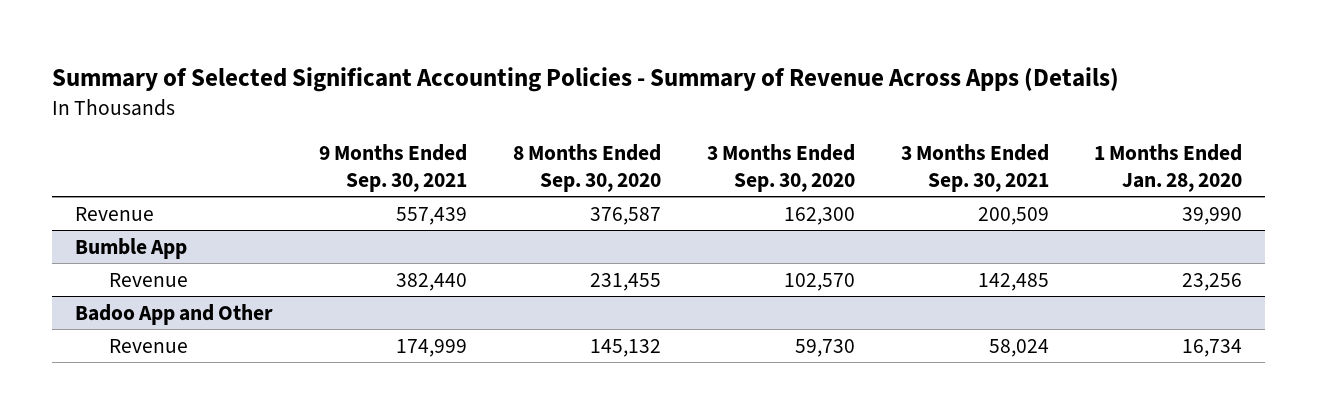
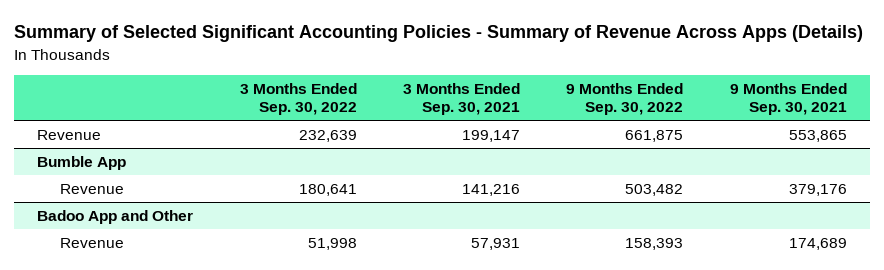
[512,143,661,192] 8 Months Ended Sep. 30, 2020 -> none
[706,143,855,192] 3 Months Ended Sep. 30, 2020 -> none
[1094,143,1243,192] 1 Months Ended Jan. 28, 2020 -> none
none -> [239,82,357,116] 3 Months Ended Sep. 30, 2022
none -> [566,82,684,116] 9 Months Ended Sep. 30, 2022
[395,206,467,225] 557,439 -> [788,129,847,142] 553,865
[977,206,1049,225] 200,509 -> [461,129,520,142] 199,147
[395,272,467,291] 382,440 -> [788,183,847,196] 379,176
[977,272,1049,291] 142,485 -> [461,183,520,196] 141,216
[395,338,467,357] 174,999 -> [788,237,847,250] 174,689
[988,338,1049,357] 58,024 -> [470,237,520,250] 57,931

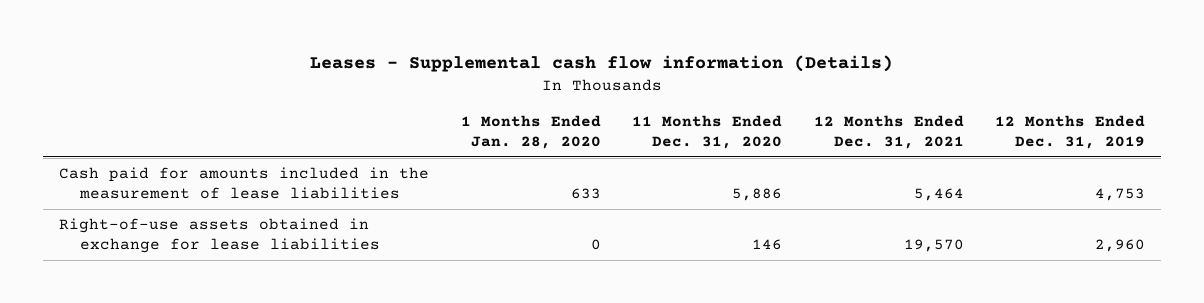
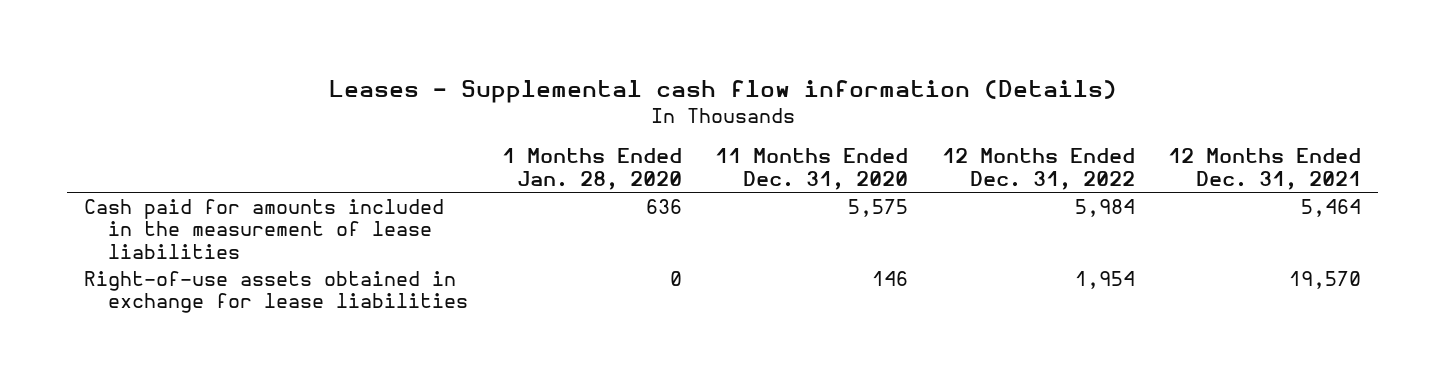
[995,115,1146,149] 12 Months Ended Dec. 31, 2019 -> none
none -> [941,148,1135,190] 12 Months Ended Dec. 31, 2022
[570,187,601,199] 633 -> [645,199,682,215] 636
[732,187,783,201] 5,886 -> [848,199,909,218] 5,575

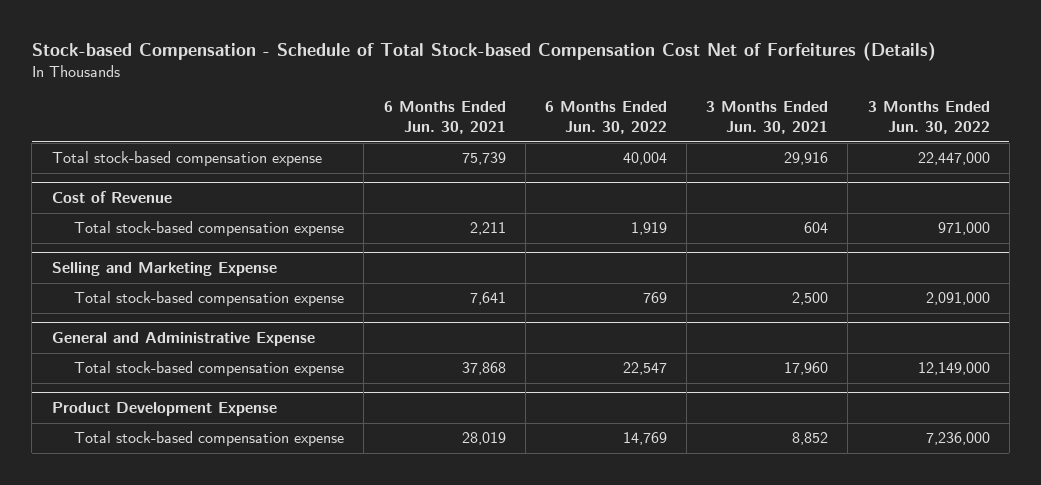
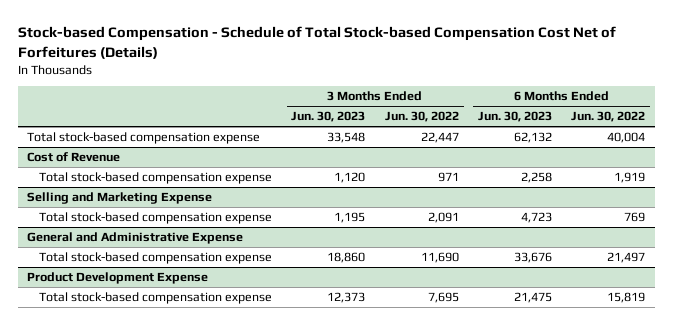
[383,101,506,135] 6 Months Ended Jun. 30, 2021 -> none
[706,101,829,135] 3 Months Ended Jun. 30, 2021 -> none
none -> [291,111,366,123] Jun. 30, 2023
none -> [478,111,553,123] Jun. 30, 2023
[917,152,990,166] 22,447,000 -> [420,132,459,144] 22,447
[937,222,990,236] 971,000 -> [437,172,459,183] 971
[925,292,990,306] 2,091,000 -> [427,212,459,224] 2,091
[622,362,667,376] 22,547 -> [607,252,646,264] 21,497
[917,362,990,376] 12,149,000 -> [420,252,459,264] 11,690
[622,432,667,446] 14,769 -> [607,292,646,304] 15,819
[925,432,990,446] 7,236,000 -> [427,292,459,304] 7,695

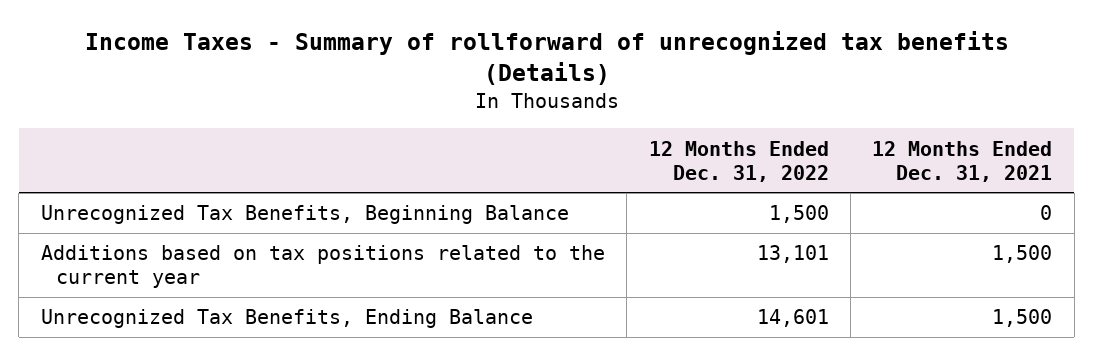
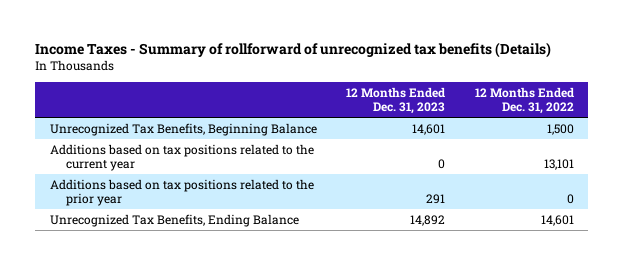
[872,140,1053,182] 12 Months Ended Dec. 31, 2021 -> none
none -> [346,87,446,115] 12 Months Ended Dec. 31, 2023
none -> [49,178,314,207] Additions based on tax positions related to the prior year

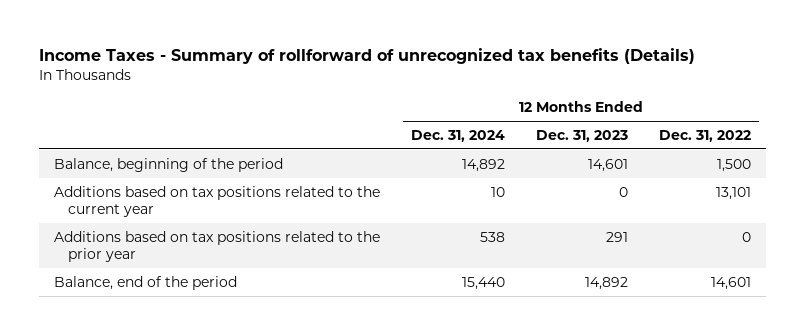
none -> [411,129,506,142] Dec. 31, 2024
[49,122,317,136] Unrecognized Tax Benefits, Beginning Balance -> [54,157,284,172] Balance, beginning of the period
[49,213,299,227] Unrecognized Tax Benefits, Ending Balance -> [54,275,238,290] Balance, end of the period

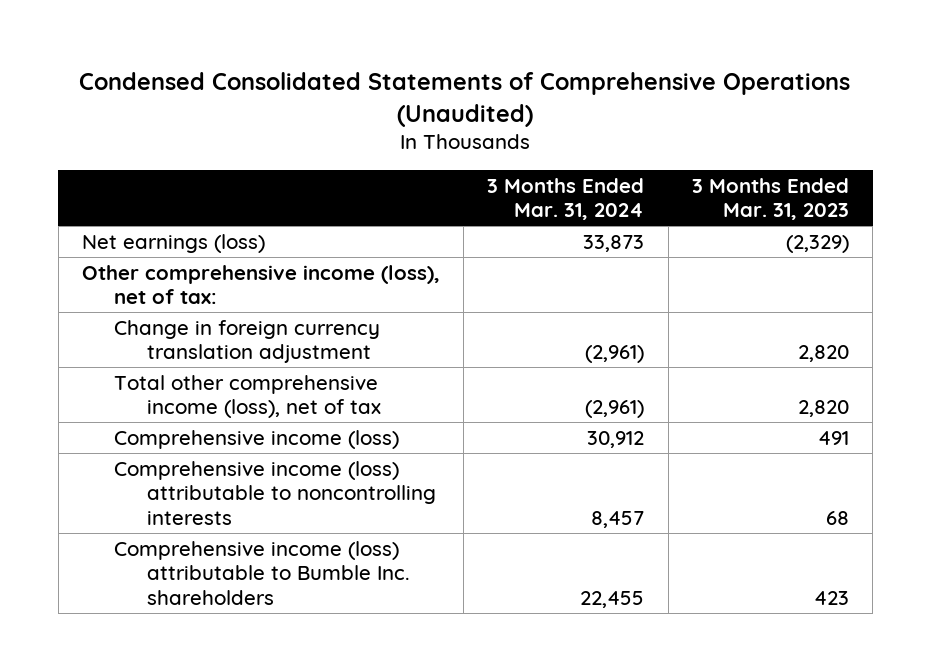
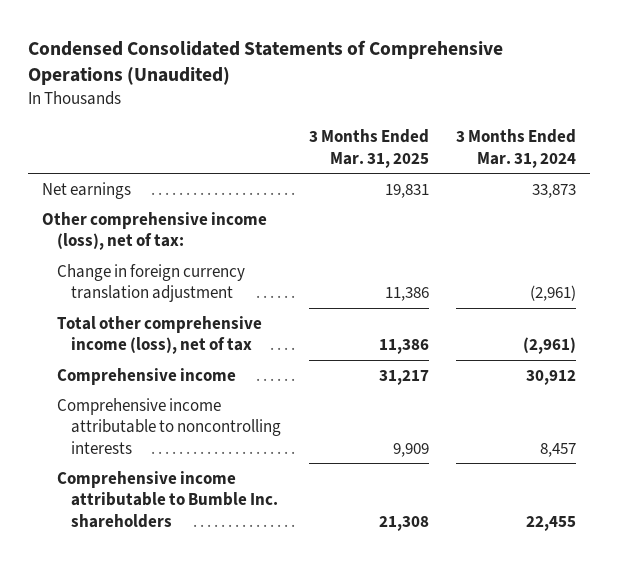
[691,177,849,221] 3 Months Ended Mar. 31, 2023 -> none
none -> [308,129,429,168] 3 Months Ended Mar. 31, 2025
[81,233,265,253] Net earnings (loss) -> [41,181,131,199] Net earnings
[114,429,400,449] Comprehensive income (loss) -> [56,367,236,385] Comprehensive income
[114,460,436,526] Comprehensive income (loss) attributable to noncontrolling interests -> [56,397,282,454] Comprehensive income attributable to noncontrolling interests
[114,540,410,606] Comprehensive income (loss) attributable to Bumble Inc. shareholders -> [56,470,279,528] Comprehensive income attributable to Bumble Inc. shareholders

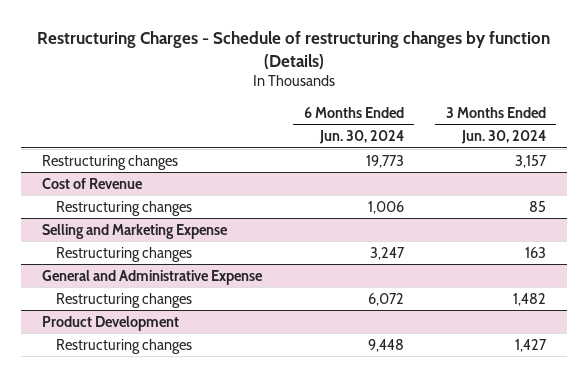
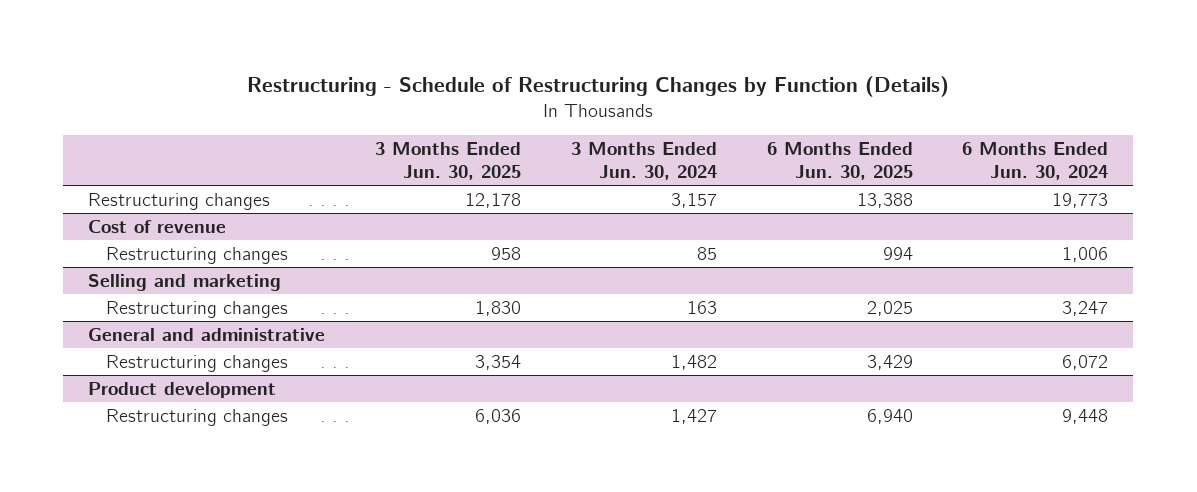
[36,30,550,69] Restructuring Charges - Schedule of restructuring changes by function (Details) -> [247,75,950,97] Restructuring - Schedule of Restructuring Changes by Function (Details)
none -> [374,142,521,180] 3 Months Ended Jun. 30, 2025
none -> [766,142,913,180] 6 Months Ended Jun. 30, 2025
[41,177,143,189] Cost of Revenue -> [88,219,227,233] Cost of revenue
[41,223,228,239] Selling and Marketing Expense -> [88,273,282,291] Selling and marketing
[41,269,263,285] General and Administrative Expense -> [88,327,326,341] General and administrative
[41,315,179,331] Product Development -> [88,381,277,398] Product development

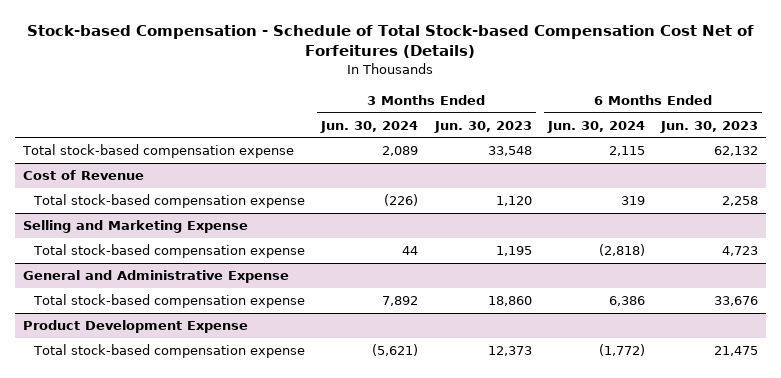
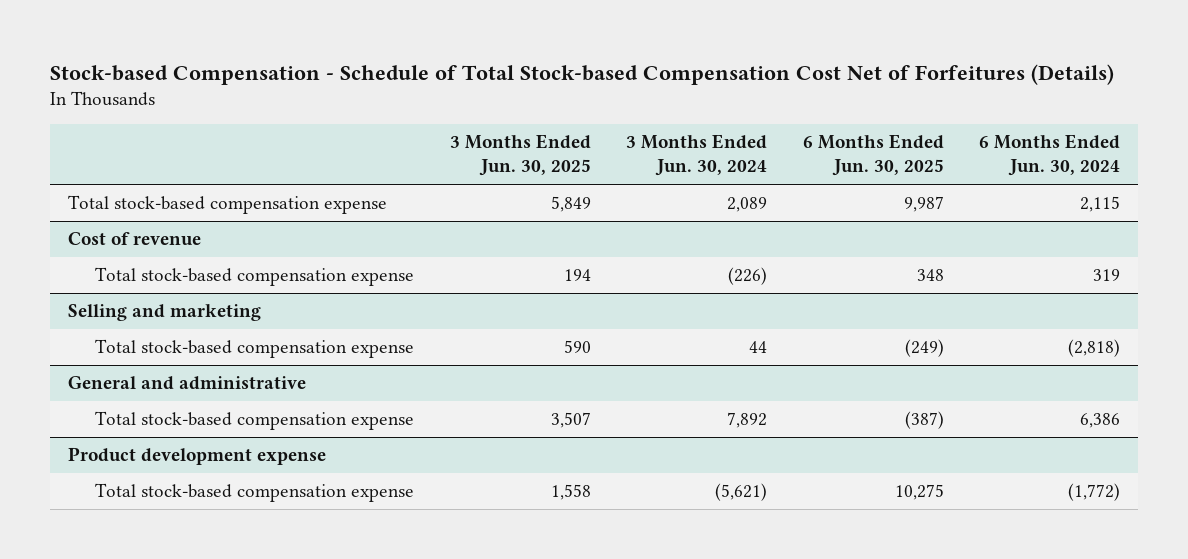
[433,120,532,133] Jun. 30, 2023 -> none
[659,120,758,133] Jun. 30, 2023 -> none
none -> [449,134,591,177] 3 Months Ended Jun. 30, 2025
none -> [802,134,944,177] 6 Months Ended Jun. 30, 2025
[23,170,145,181] Cost of Revenue -> [67,232,201,247] Cost of revenue
[23,220,249,234] Selling and Marketing Expense -> [67,304,261,322] Selling and marketing
[23,270,290,284] General and Administrative Expense -> [67,376,306,391] General and administrative
[23,320,249,334] Product Development Expense -> [67,447,326,466] Product development expense

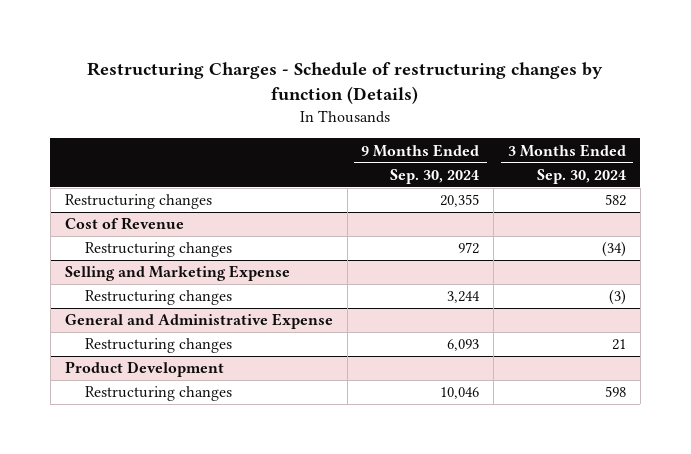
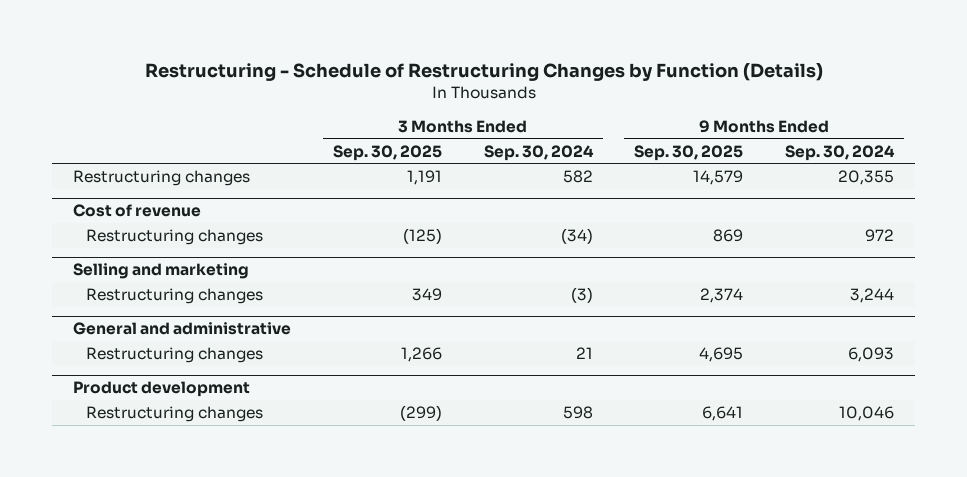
[87,62,604,105] Restructuring Charges - Schedule of restructuring changes by function (Details) -> [144,62,823,81] Restructuring - Schedule of Restructuring Changes by Function (Details)
none -> [332,144,442,161] Sep. 30, 2025
none -> [634,144,744,161] Sep. 30, 2025
[64,217,184,231] Cost of Revenue -> [73,204,202,218] Cost of revenue
[64,265,290,282] Selling and Marketing Expense -> [73,263,250,280] Selling and marketing
[64,313,333,330] General and Administrative Expense -> [73,322,292,336] General and administrative
[64,361,224,378] Product Development -> [73,381,251,398] Product development

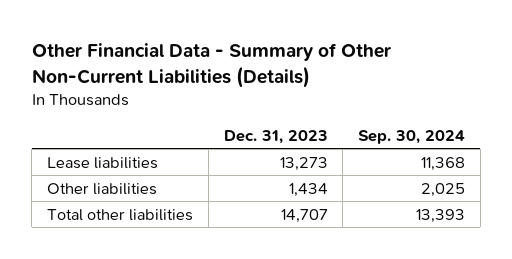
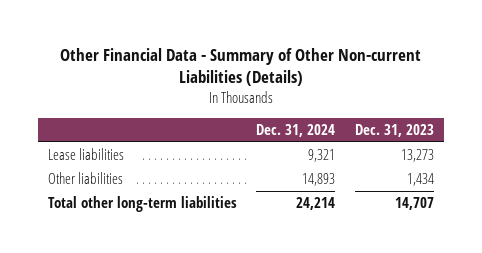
[31,43,391,89] Other Financial Data - Summary of Other Non-Current Liabilities (Details) -> [59,47,421,87] Other Financial Data - Summary of Other Non-current Liabilities (Details)
[357,129,465,144] Sep. 30, 2024 -> none
none -> [256,124,336,138] Dec. 31, 2024
[47,208,194,221] Total other liabilities -> [47,196,237,213] Total other long-term liabilities

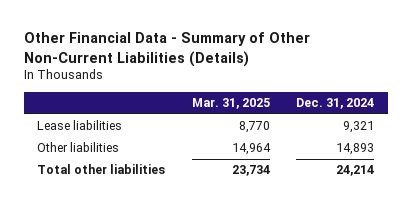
[59,47,421,87] Other Financial Data - Summary of Other Non-current Liabilities (Details) -> [23,32,310,67] Other Financial Data - Summary of Other Non-Current Liabilities (Details)
[355,124,435,138] Dec. 31, 2023 -> none
none -> [191,98,270,110] Mar. 31, 2025
[47,196,237,213] Total other long-term liabilities -> [37,164,166,175] Total other liabilities

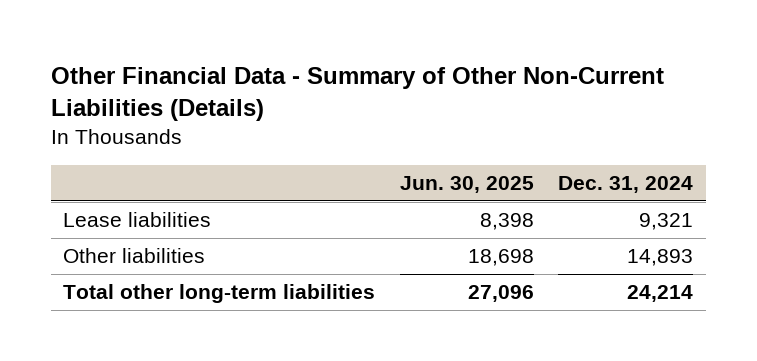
[191,98,270,110] Mar. 31, 2025 -> none
none -> [399,176,534,194] Jun. 30, 2025
[37,164,166,175] Total other liabilities -> [63,284,376,304] Total other long-term liabilities

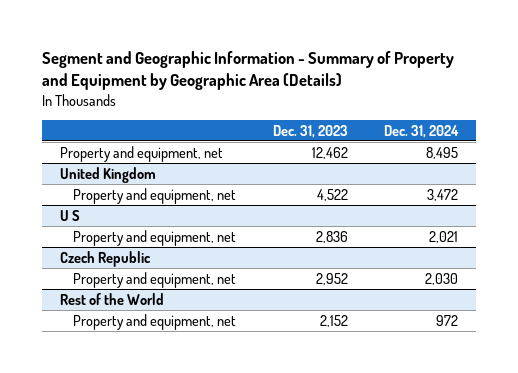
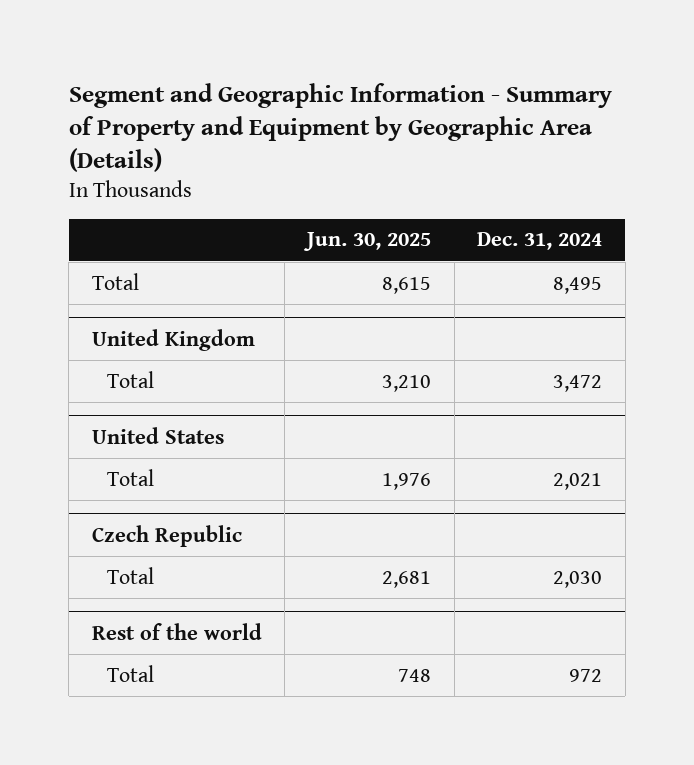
[272,124,348,138] Dec. 31, 2023 -> none
none -> [303,232,432,252] Jun. 30, 2025
[59,145,223,162] Property and equipment, net -> [91,272,139,290] Total
[73,187,237,204] Property and equipment, net -> [107,370,155,388] Total
[59,209,80,221] U S -> [91,426,224,444] United States
[73,229,237,246] Property and equipment, net -> [107,468,155,486] Total
[73,271,237,288] Property and equipment, net -> [107,566,155,584] Total
[59,292,164,305] Rest of the World -> [91,622,262,640] Rest of the world
[73,313,237,330] Property and equipment, net -> [107,664,155,682] Total

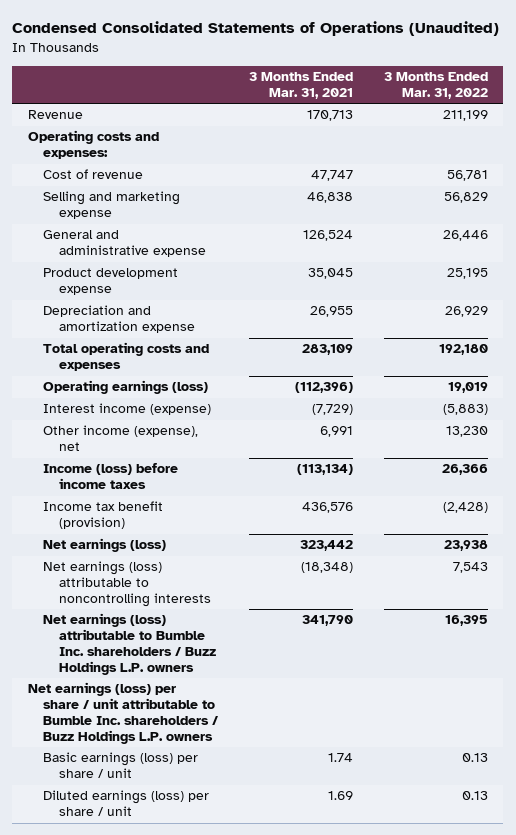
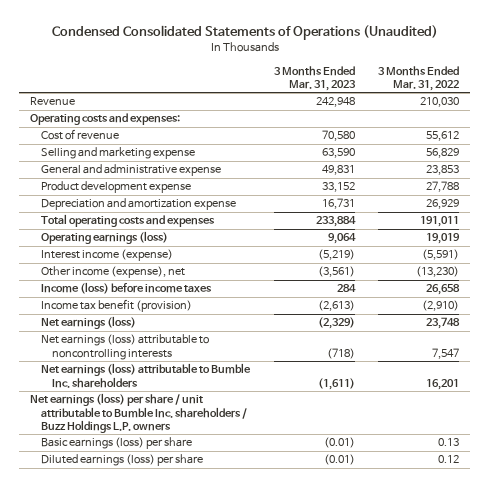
[249,72,354,100] 3 Months Ended Mar. 31, 2021 -> none
none -> [273,65,356,92] 3 Months Ended Mar. 31, 2023
[442,110,488,122] 211,199 -> [419,97,459,108] 210,030
[446,170,488,182] 56,781 -> [425,131,459,142] 55,612
[442,230,488,242] 26,446 -> [425,165,459,176] 23,853
[446,268,488,280] 25,195 -> [425,181,459,193] 27,788
[438,344,488,356] 192,180 -> [419,216,459,228] 191,011
[442,404,488,416] (5,883) -> [421,249,459,261] (5,591)
[445,426,488,438] 13,230 -> [415,266,459,278] (13,230)
[441,464,488,476] 26,366 -> [425,284,460,296] 26,658
[442,502,488,514] (2,428) -> [421,300,459,312] (2,910)
[443,540,488,552] 23,938 -> [425,317,460,330] 23,748
[452,562,488,574] 7,543 -> [431,347,459,359] 7,547
[43,613,216,676] Net earnings (loss) attributable to Bumble Inc. shareholders / Buzz Holdings L.P. owners -> [41,363,252,388] Net earnings (loss) attributable to Bumble Inc. shareholders
[444,615,488,627] 16,395 -> [425,378,459,390] 16,201
[43,752,199,779] Basic earnings (loss) per share / unit -> [41,437,193,450] Basic earnings (loss) per share
[43,790,210,817] Diluted earnings (loss) per share / unit -> [41,454,204,467] Diluted earnings (loss) per share
[461,791,488,801] 0.13 -> [437,455,459,464] 0.12

